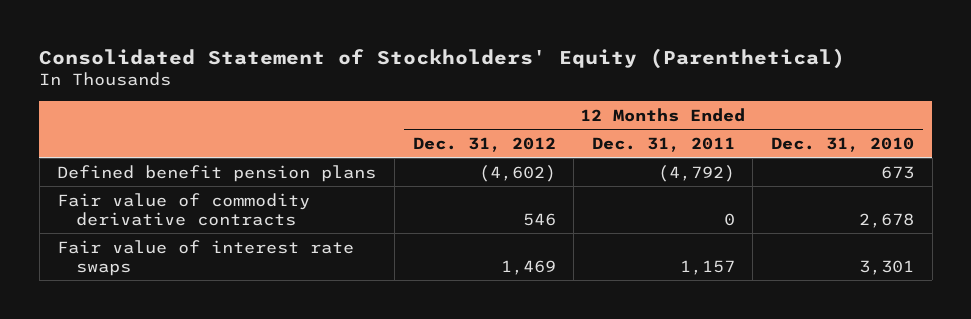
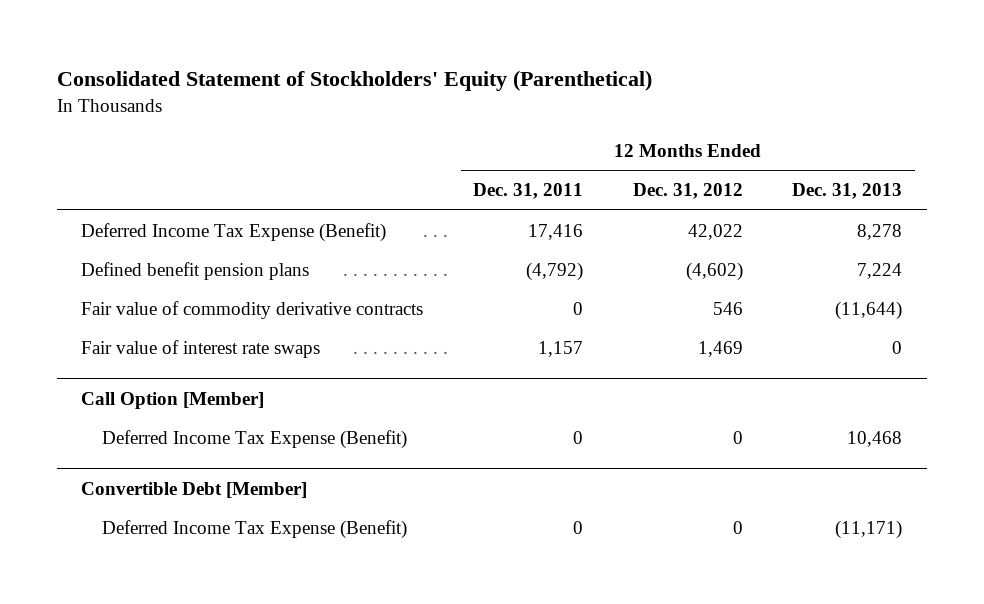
[770,136,914,152] Dec. 31, 2010 -> none
none -> [792,183,903,200] Dec. 31, 2013
none -> [81,222,387,242] Deferred Income Tax Expense (Benefit)
none -> [81,391,265,409] Call Option [Member]
none -> [101,429,407,449] Deferred Income Tax Expense (Benefit)
none -> [81,481,308,498] Convertible Debt [Member]
none -> [101,519,407,539] Deferred Income Tax Expense (Benefit)

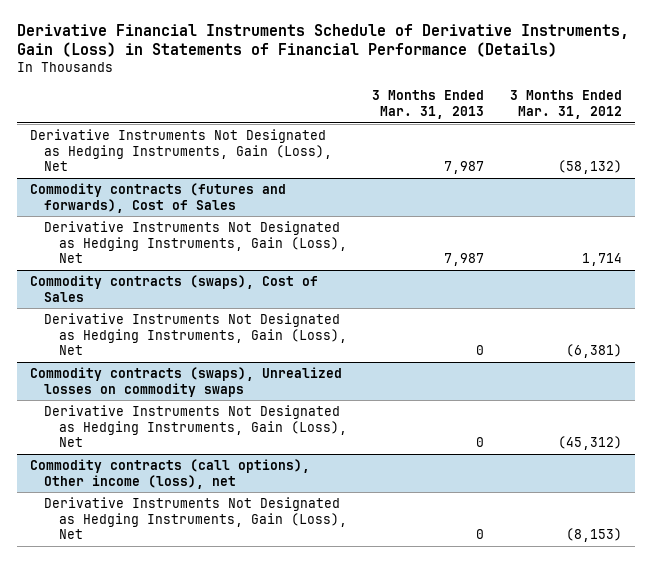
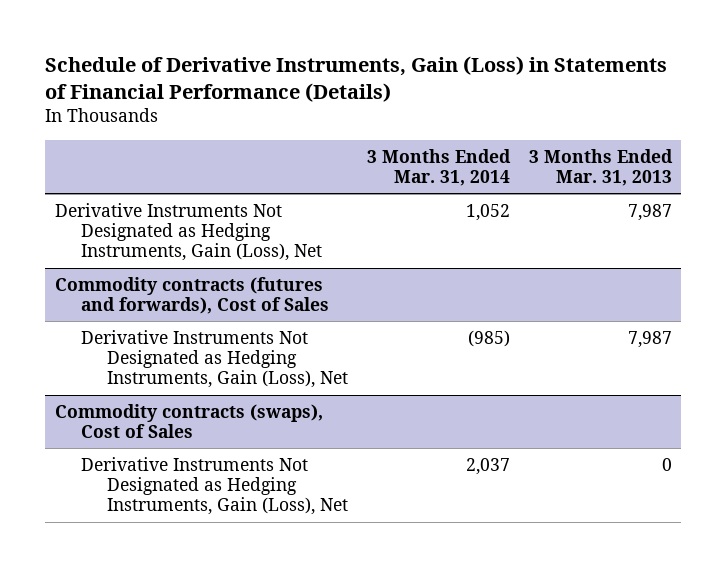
[16,24,629,58] Derivative Financial Instruments Schedule of Derivative Instruments, Gain (Loss) in Statements of Financial Performance (Details) -> [45,56,668,103] Schedule of Derivative Instruments, Gain (Loss) in Statements of Financial Performance (Details)
[510,90,623,120] 3 Months Ended Mar. 31, 2012 -> none
none -> [366,148,511,186] 3 Months Ended Mar. 31, 2014
[29,366,342,397] Commodity contracts (swaps), Unrealized losses on commodity swaps -> none
[44,404,347,448] Derivative Instruments Not Designated as Hedging Instruments, Gain (Loss), Net -> none
[29,458,310,489] Commodity contracts (call options), Other income (loss), net -> none
[44,496,347,540] Derivative Instruments Not Designated as Hedging Instruments, Gain (Loss), Net -> none

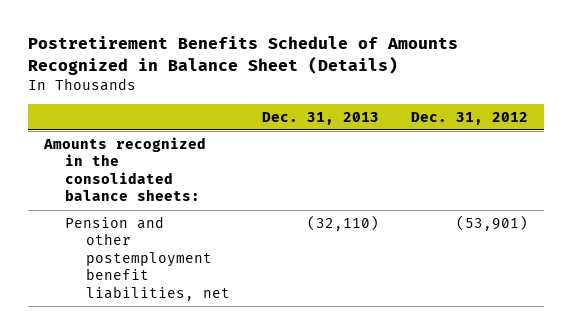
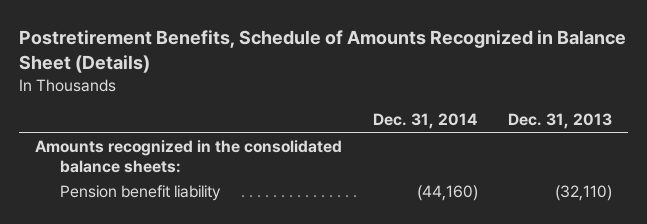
[27,36,458,75] Postretirement Benefits Schedule of Amounts Recognized in Balance Sheet (Details) -> [19,30,627,74] Postretirement Benefits, Schedule of Amounts Recognized in Balance Sheet (Details)
[411,111,529,125] Dec. 31, 2012 -> none
none -> [372,113,478,130] Dec. 31, 2014
[64,215,231,301] Pension and other postemployment benefit liabilities, net -> [60,185,222,202] Pension benefit liability

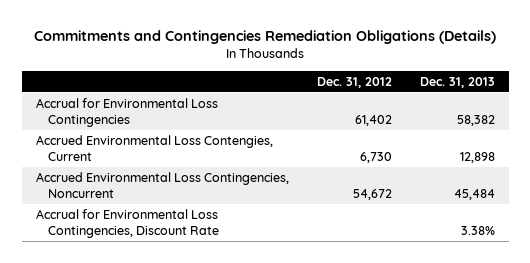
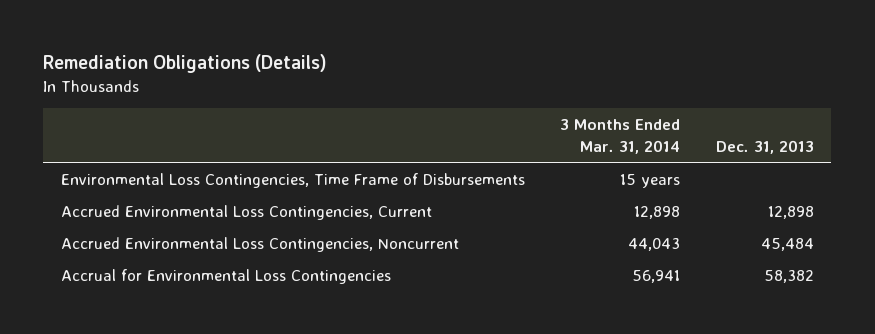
[34,30,497,45] Commitments and Contingencies Remediation Obligations (Details) -> [43,54,328,74] Remediation Obligations (Details)
[316,76,392,88] Dec. 31, 2012 -> none
none -> [560,119,681,154] 3 Months Ended Mar. 31, 2014
none -> [61,172,526,188] Environmental Loss Contingencies, Time Frame of Disbursements
[35,135,273,161] Accrued Environmental Loss Contengies, Current -> [61,204,433,220] Accrued Environmental Loss Contingencies, Current
[35,209,220,238] Accrual for Environmental Loss Contingencies, Discount Rate -> none
[35,98,218,127] Accrual for Environmental Loss Contingencies -> [61,268,392,284] Accrual for Environmental Loss Contingencies

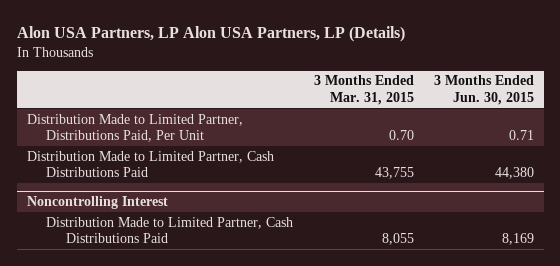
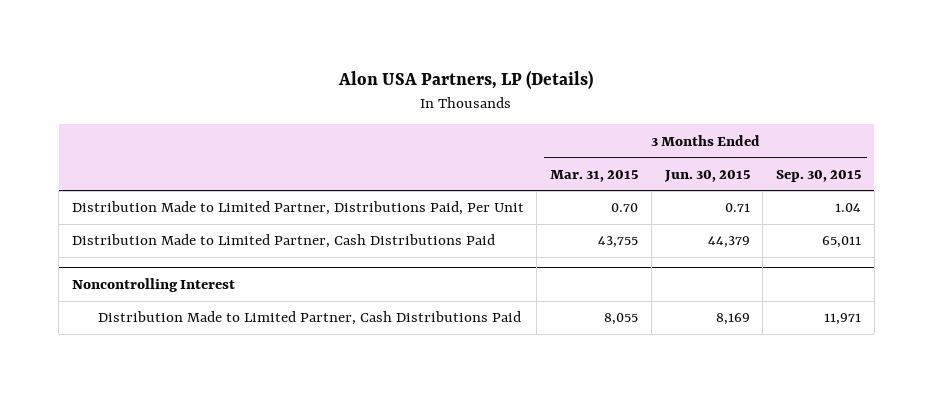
[16,26,405,43] Alon USA Partners, LP Alon USA Partners, LP (Details) -> [338,69,594,89] Alon USA Partners, LP (Details)
none -> [775,169,861,182] Sep. 30, 2015
[494,167,534,180] 44,380 -> [707,236,750,249] 44,379

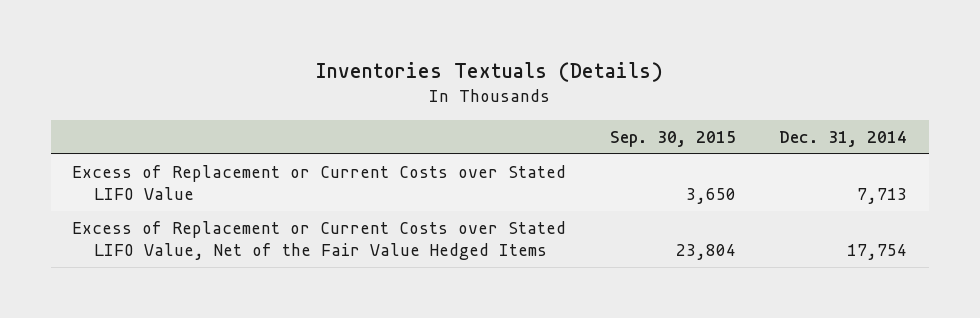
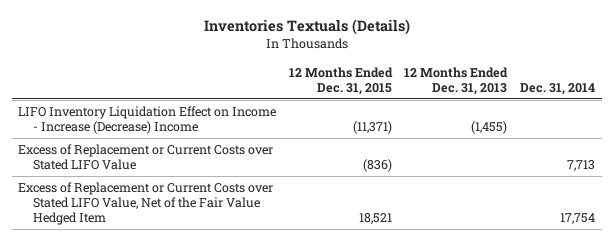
[609,130,736,147] Sep. 30, 2015 -> none
none -> [288,66,393,95] 12 Months Ended Dec. 31, 2015
none -> [404,66,509,95] 12 Months Ended Dec. 31, 2013
none -> [18,106,277,135] LIFO Inventory Liquidation Effect on Income - Increase (Decrease) Income
[72,221,567,261] Excess of Replacement or Current Costs over Stated LIFO Value, Net of the Fair Value Hedged Items -> [18,182,274,226] Excess of Replacement or Current Costs over Stated LIFO Value, Net of the Fair Value Hedged Item

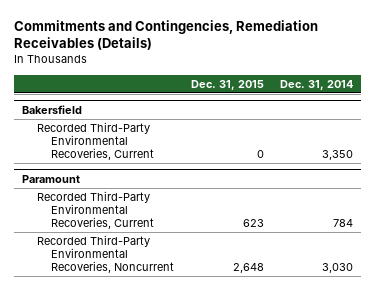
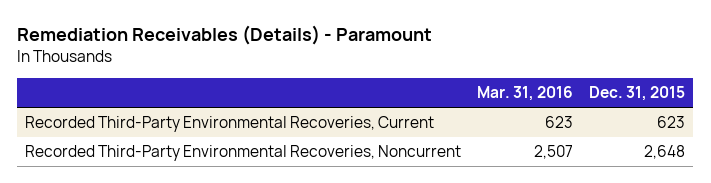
[13,20,318,51] Commitments and Contingencies, Remediation Receivables (Details) -> [17,25,433,46] Remediation Receivables (Details) - Paramount
[279,79,353,90] Dec. 31, 2014 -> none
none -> [477,86,574,102] Mar. 31, 2016
[21,104,82,114] Bakersfield -> none
[36,122,155,161] Recorded Third-Party Environmental Recoveries, Current -> none
[21,174,80,183] Paramount -> none

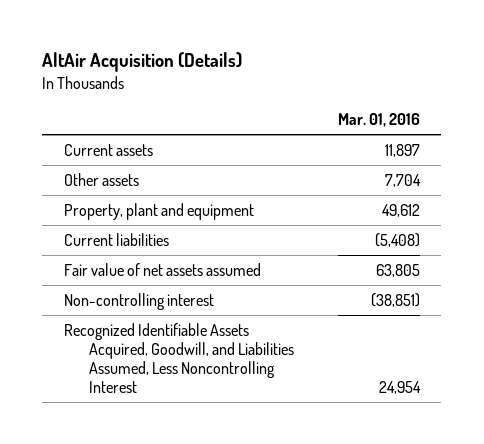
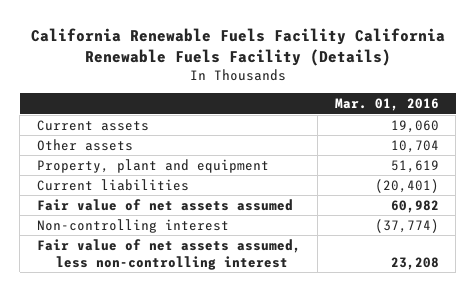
[42,52,243,73] AltAir Acquisition (Details) -> [30,27,445,66] California Renewable Fuels Facility California Renewable Fuels Facility (Details)
[384,143,420,157] 11,897 -> [390,119,439,133] 19,060
[384,173,421,187] 7,704 -> [390,139,439,153] 10,704
[381,203,420,217] 49,612 -> [390,159,439,173] 51,619
[374,232,420,247] (5,408) -> [374,178,439,193] (20,401)
[375,263,420,277] 63,805 -> [390,199,439,213] 60,982
[370,292,420,307] (38,851) -> [374,218,439,233] (37,774)
[64,322,295,394] Recognized Identifiable Assets Acquired, Goodwill, and Liabilities Assumed, Less Noncontrolling Interest -> [36,238,301,270] Fair value of net assets assumed, less non-controlling interest
[378,381,421,395] 24,954 -> [390,256,439,270] 23,208

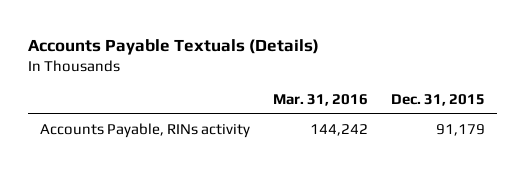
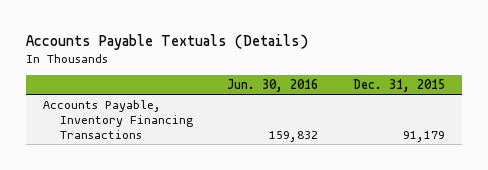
[273,94,369,107] Mar. 31, 2016 -> none
none -> [227,78,319,92] Jun. 30, 2016
[39,122,250,138] Accounts Payable, RINs activity -> [43,99,194,140] Accounts Payable, Inventory Financing Transactions

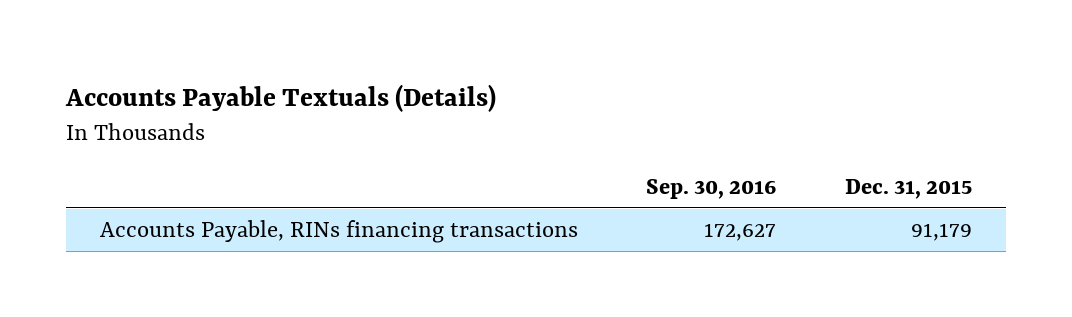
[227,78,319,92] Jun. 30, 2016 -> none
none -> [646,179,777,200] Sep. 30, 2016
[43,99,194,140] Accounts Payable, Inventory Financing Transactions -> [100,220,579,244] Accounts Payable, RINs financing transactions

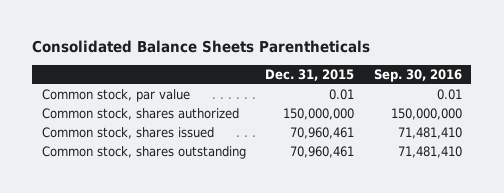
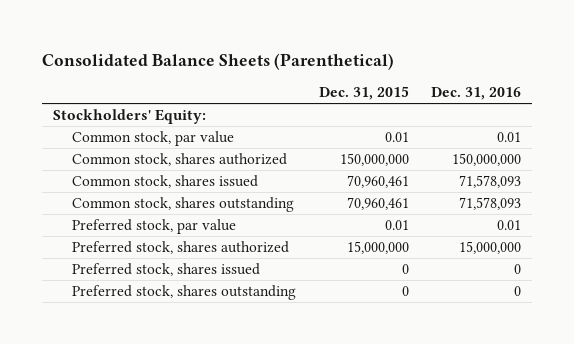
[32,39,371,53] Consolidated Balance Sheets Parentheticals -> [41,52,394,70] Consolidated Balance Sheets (Parenthetical)
[373,68,462,82] Sep. 30, 2016 -> none
none -> [431,87,522,101] Dec. 31, 2016
none -> [52,109,206,125] Stockholders' Equity:
none -> [72,219,237,235] Preferred stock, par value
none -> [72,241,290,255] Preferred stock, shares authorized
none -> [72,263,261,277] Preferred stock, shares issued
none -> [72,285,297,301] Preferred stock, shares outstanding

